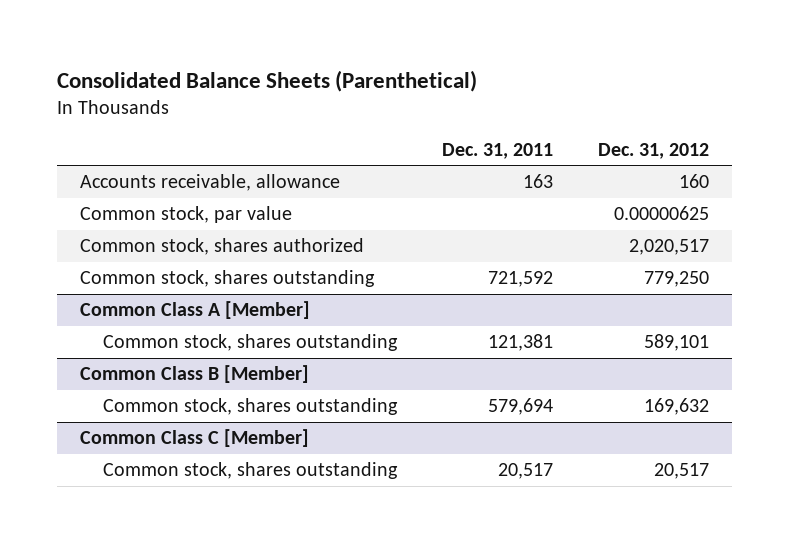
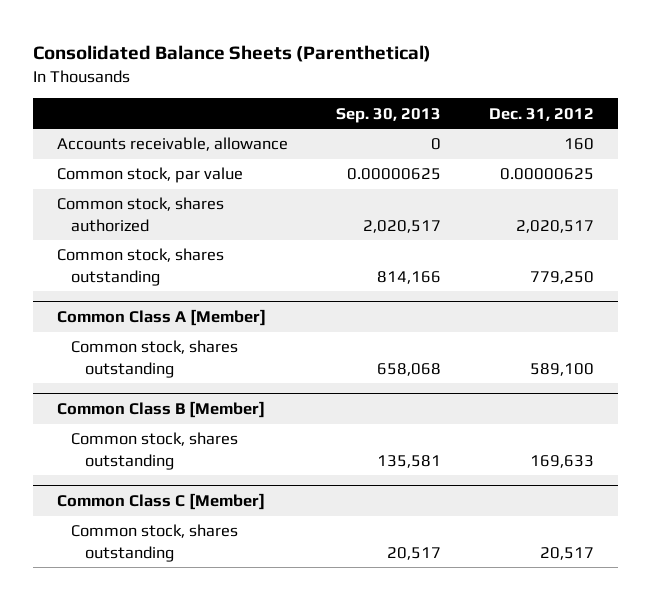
[442,142,554,159] Dec. 31, 2011 -> none
none -> [335,107,441,123] Sep. 30, 2013
[644,334,710,352] 589,101 -> [529,362,594,376] 589,100
[644,398,710,416] 169,632 -> [529,454,594,468] 169,633

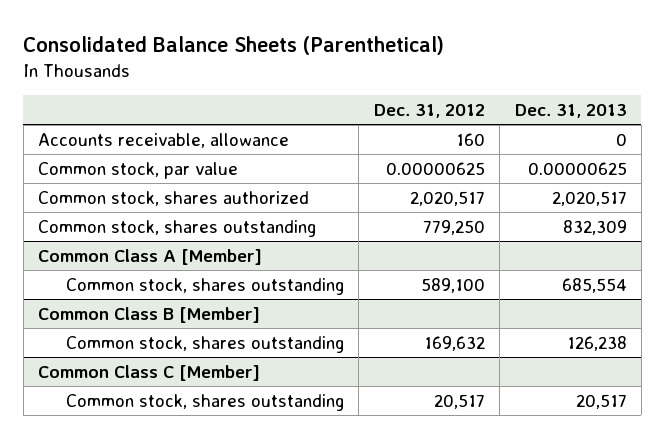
[335,107,441,123] Sep. 30, 2013 -> none
none -> [514,103,627,118] Dec. 31, 2013
[529,454,594,468] 169,633 -> [423,335,485,351] 169,632

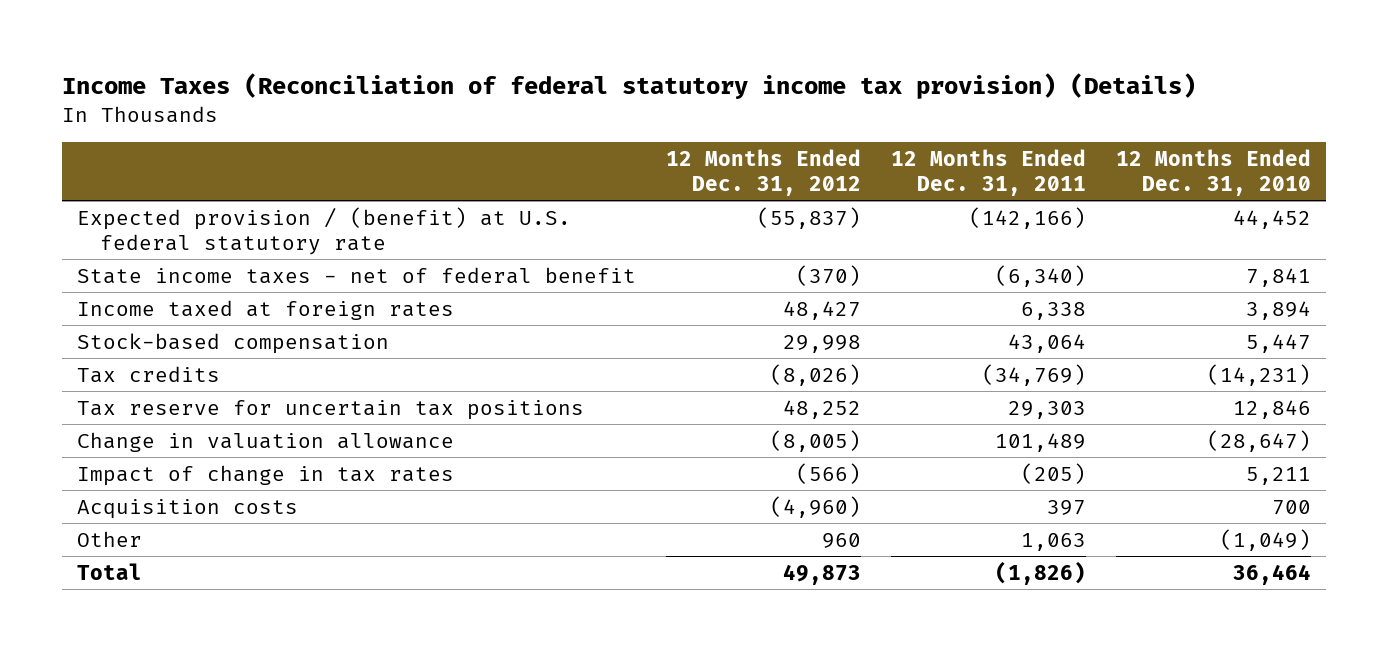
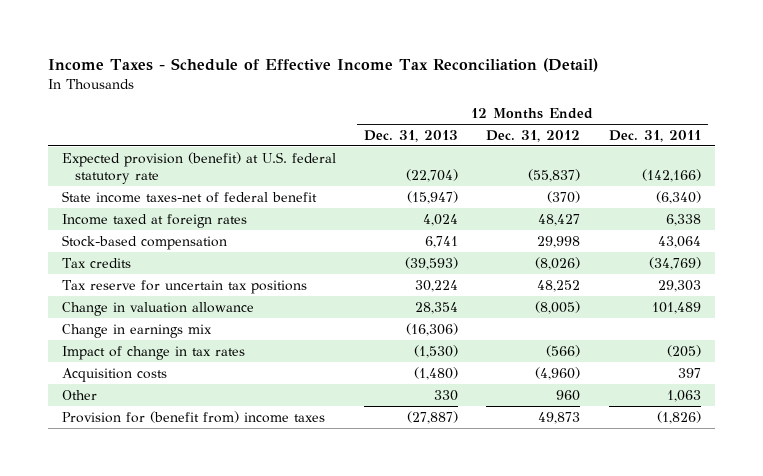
[62,72,1197,99] Income Taxes (Reconciliation of federal statutory income tax provision) (Details) -> [48,57,599,72] Income Taxes - Schedule of Effective Income Tax Reconciliation (Detail)
[1115,148,1311,196] 12 Months Ended Dec. 31, 2010 -> none
none -> [364,129,459,142] Dec. 31, 2013
[77,206,572,255] Expected provision / (benefit) at U.S. federal statutory rate -> [62,151,337,184] Expected provision (benefit) at U.S. federal statutory rate
[77,266,637,284] State income taxes - net of federal benefit -> [62,190,318,203] State income taxes-net of federal benefit
none -> [62,323,213,338] Change in earnings mix
[77,562,143,580] Total -> [62,410,326,423] Provision for (benefit from) income taxes

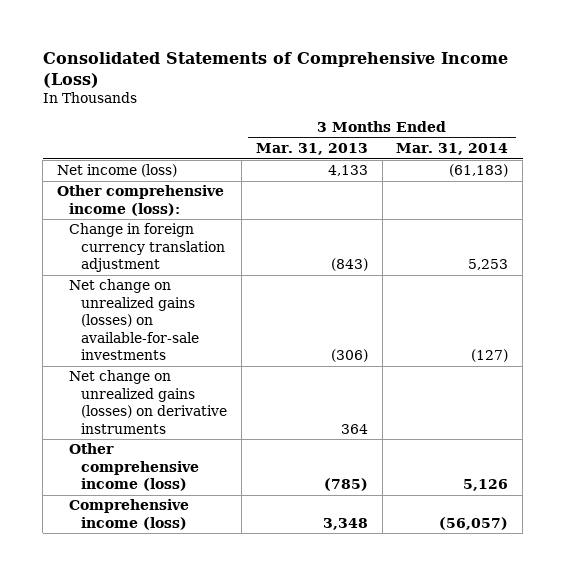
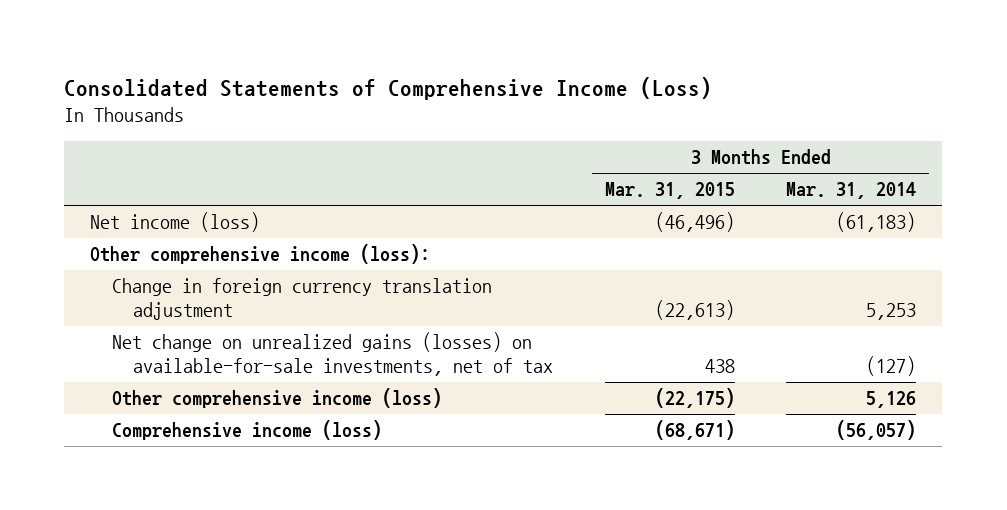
[255,143,368,156] Mar. 31, 2013 -> none
none -> [604,182,735,200] Mar. 31, 2015
[68,370,227,434] Net change on unrealized gains (losses) on derivative instruments -> none
[68,279,199,361] Net change on unrealized gains (losses) on available-for-sale investments -> [111,332,554,376] Net change on unrealized gains (losses) on available-for-sale investments, net of tax

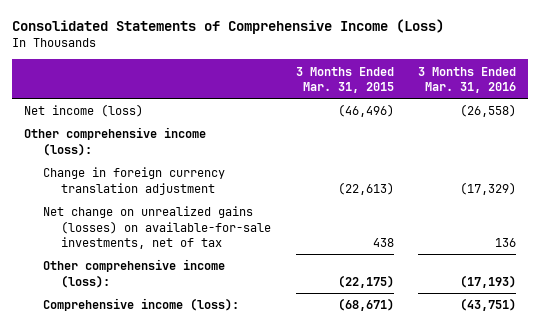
[786,182,917,200] Mar. 31, 2014 -> none
none -> [418,66,517,94] 3 Months Ended Mar. 31, 2016
[111,388,442,409] Other comprehensive income (loss) -> [42,259,225,288] Other comprehensive income (loss):
[111,420,382,441] Comprehensive income (loss) -> [42,298,239,312] Comprehensive income (loss):

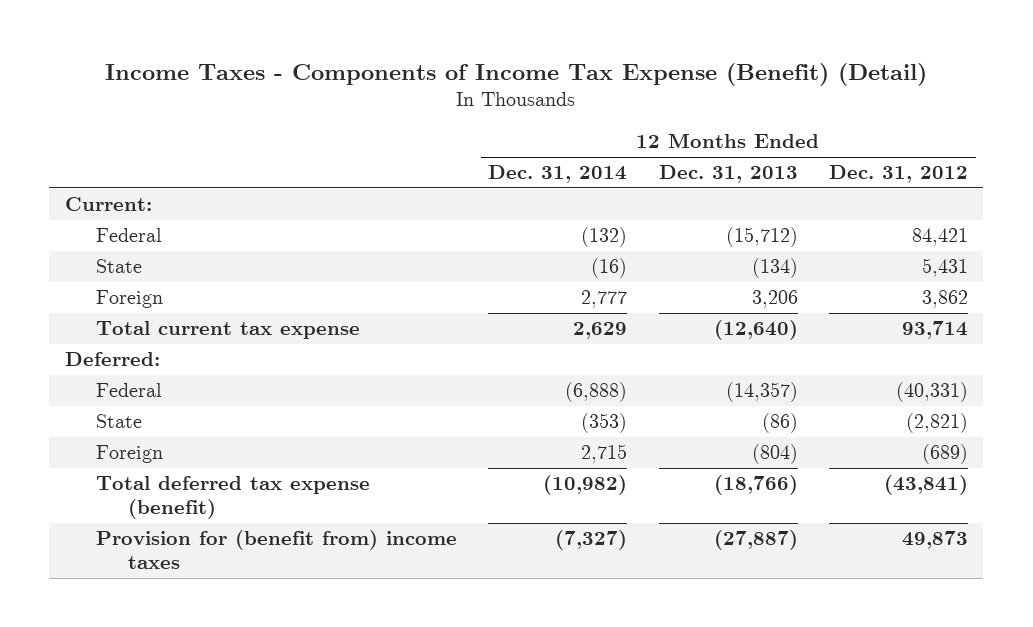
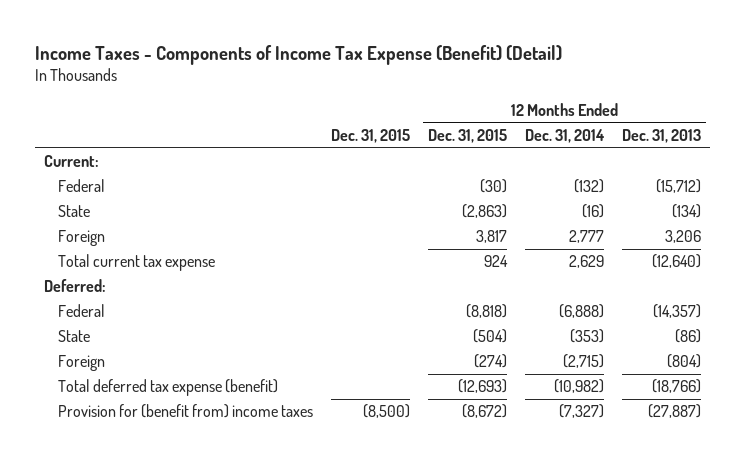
[828,165,968,184] Dec. 31, 2012 -> none
none -> [330,128,410,143] Dec. 31, 2015
none -> [427,128,507,143] Dec. 31, 2015
[581,444,628,464] 2,715 -> [563,354,605,369] (2,715)

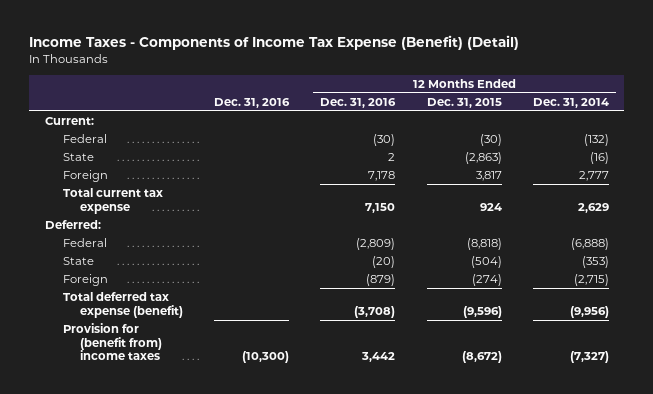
[330,128,410,143] Dec. 31, 2015 -> none
[622,128,702,143] Dec. 31, 2013 -> none
none -> [214,97,291,108] Dec. 31, 2016
none -> [320,97,397,108] Dec. 31, 2016
[457,379,507,394] (12,693) -> [462,305,502,318] (9,596)
[554,379,605,394] (10,982) -> [569,305,609,318] (9,956)

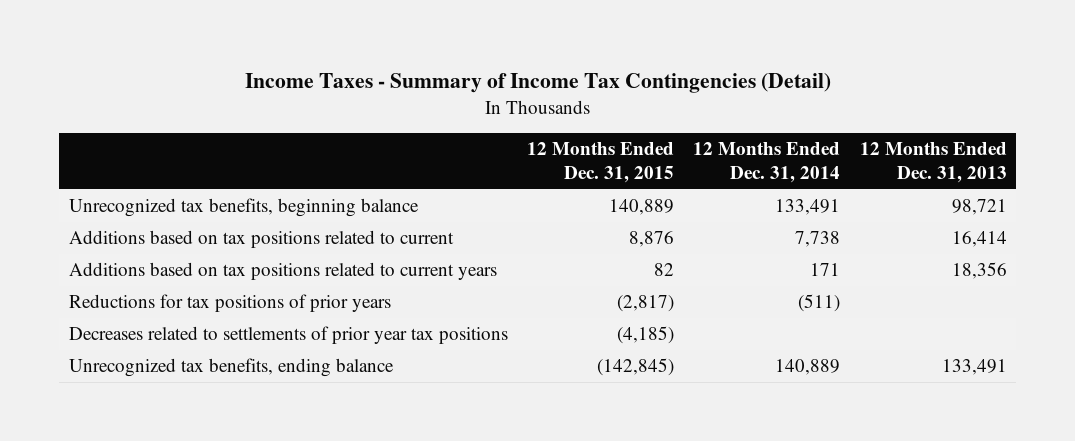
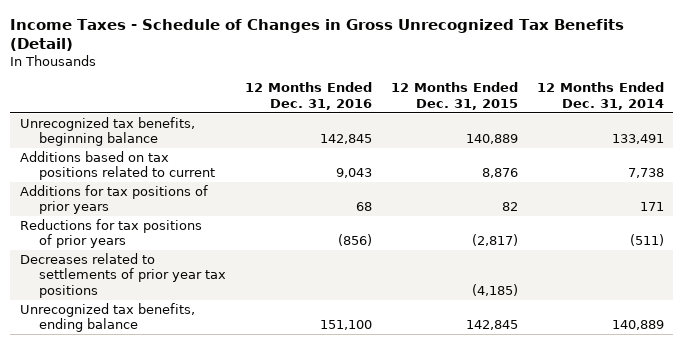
[244,73,831,94] Income Taxes - Summary of Income Tax Contingencies (Detail) -> [10,18,625,52] Income Taxes - Schedule of Changes in Gross Unrecognized Tax Benefits (Detail)
[859,142,1007,184] 12 Months Ended Dec. 31, 2013 -> none
none -> [244,82,372,110] 12 Months Ended Dec. 31, 2016
[68,262,497,281] Additions based on tax positions related to current years -> [19,185,208,215] Additions for tax positions of prior years
[597,358,675,377] (142,845) -> [465,320,518,331] 142,845

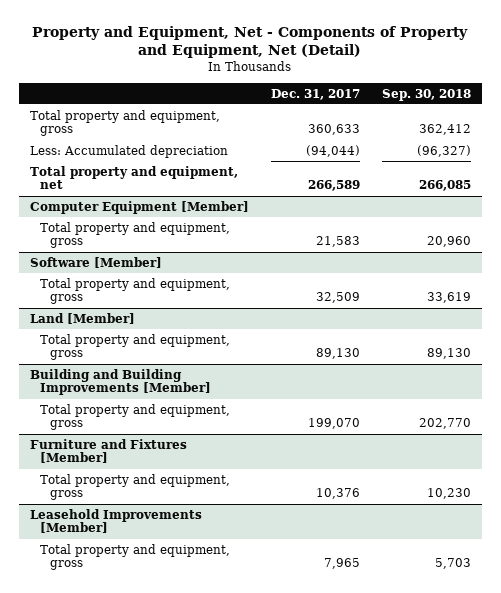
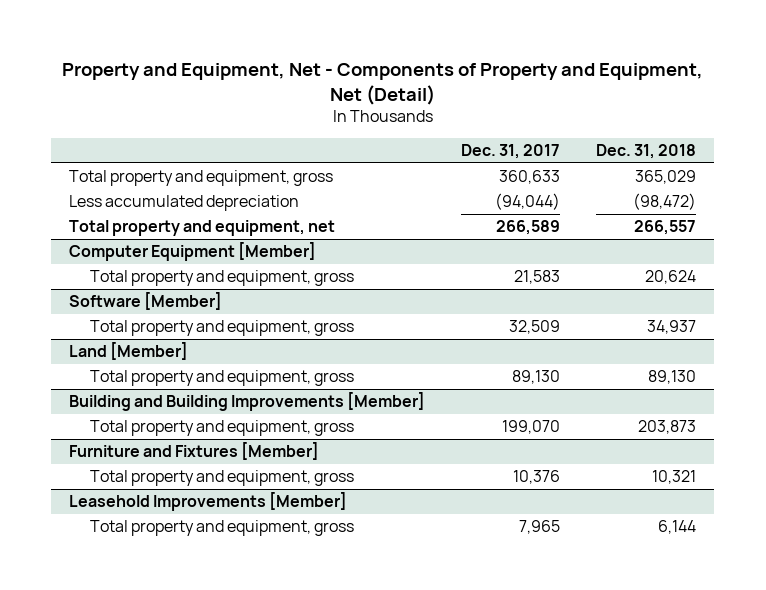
[382,88,472,101] Sep. 30, 2018 -> none
none -> [596,144,697,160] Dec. 31, 2018
[29,144,228,158] Less: Accumulated depreciation -> [69,195,300,212] Less accumulated depreciation

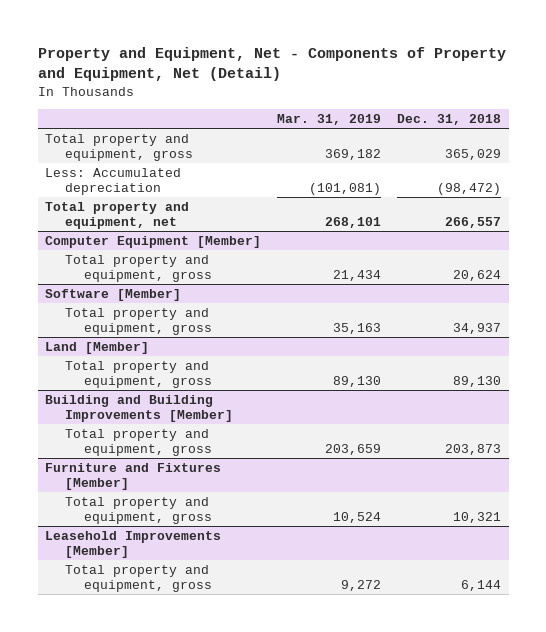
[461,144,561,160] Dec. 31, 2017 -> none
none -> [277,113,382,125] Mar. 31, 2019
[69,195,300,212] Less accumulated depreciation -> [45,167,182,195] Less: Accumulated depreciation

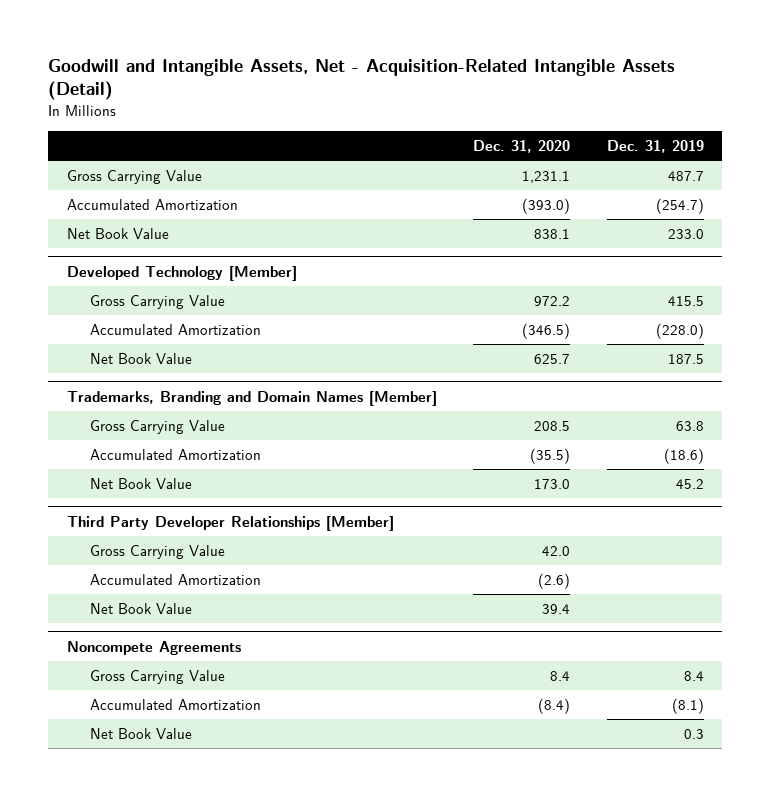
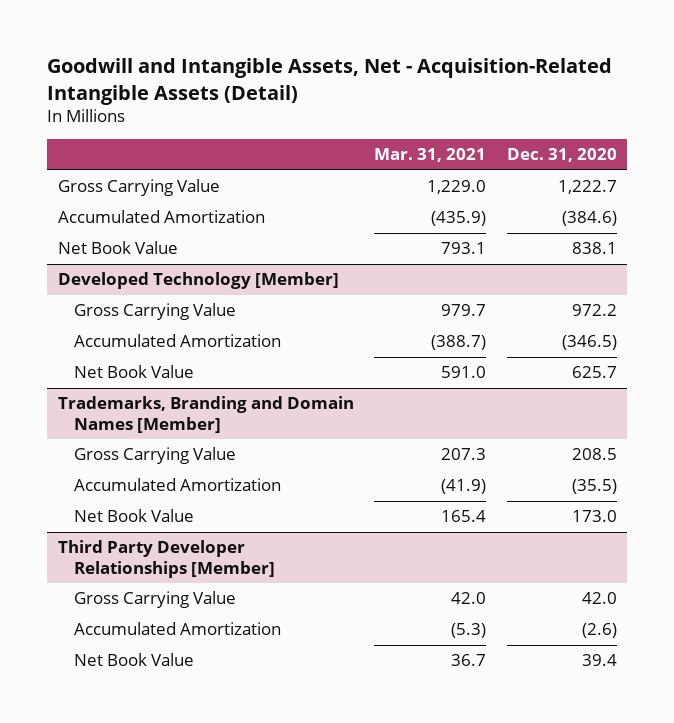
[606,139,704,153] Dec. 31, 2019 -> none
none -> [374,148,487,163] Mar. 31, 2021
[522,170,571,183] 1,231.1 -> [557,180,617,195] 1,222.7
[522,197,571,214] (393.0) -> [561,211,617,227] (384.6)
[66,640,241,655] Noncompete Agreements -> none
[90,669,226,684] Gross Carrying Value -> none
[90,698,262,710] Accumulated Amortization -> none
[90,727,193,739] Net Book Value -> none

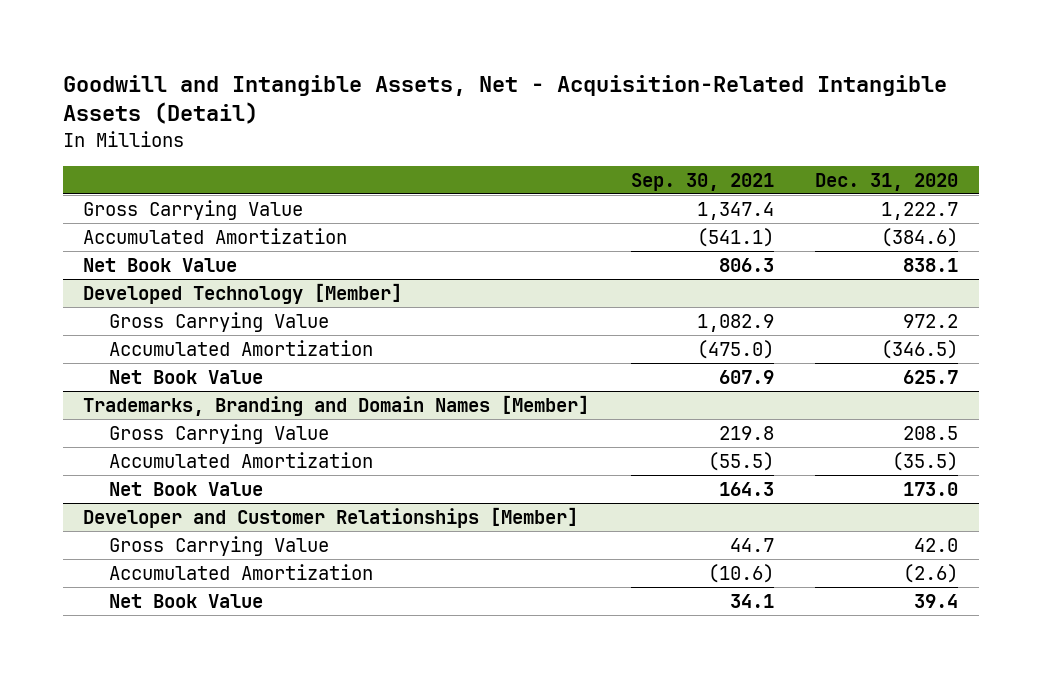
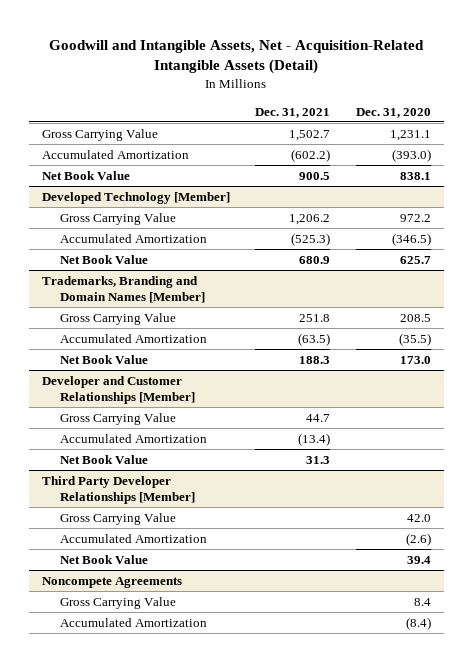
[630,172,774,191] Sep. 30, 2021 -> none
none -> [255,107,331,118] Dec. 31, 2021
[880,201,958,220] 1,222.7 -> [389,129,431,141] 1,231.1
[880,227,958,247] (384.6) -> [391,148,431,162] (393.0)
none -> [59,412,176,425] Gross Carrying Value
none -> [59,433,207,443] Accumulated Amortization
none -> [59,454,148,464] Net Book Value
none -> [41,475,195,504] Third Party Developer Relationships [Member]
none -> [41,576,182,588] Noncompete Agreements
none -> [59,596,176,609] Gross Carrying Value
none -> [59,617,207,627] Accumulated Amortization

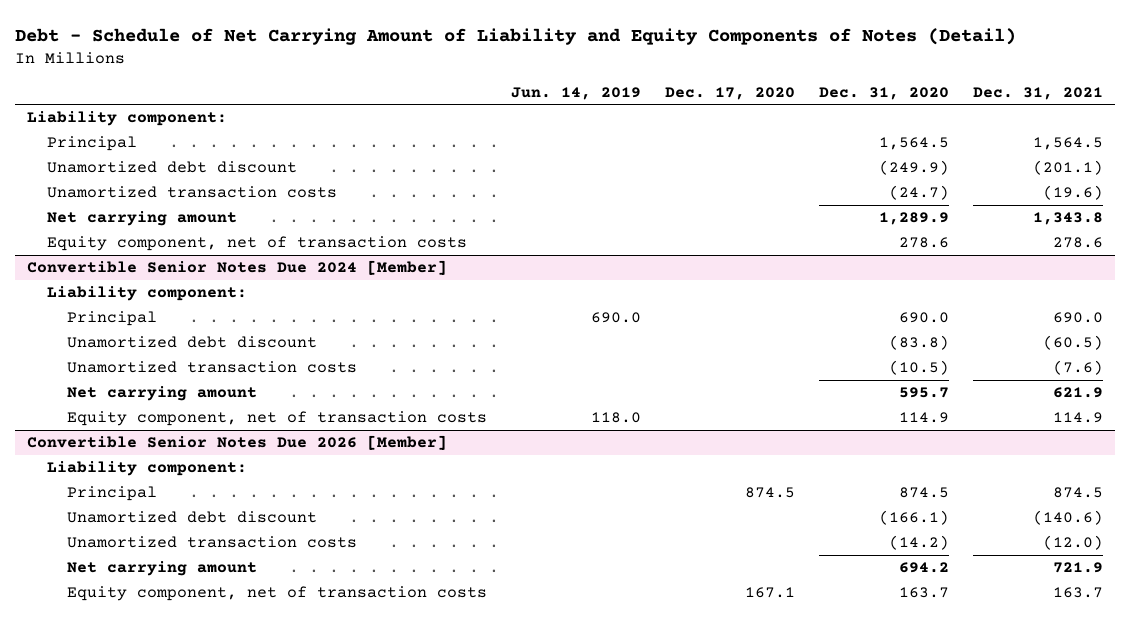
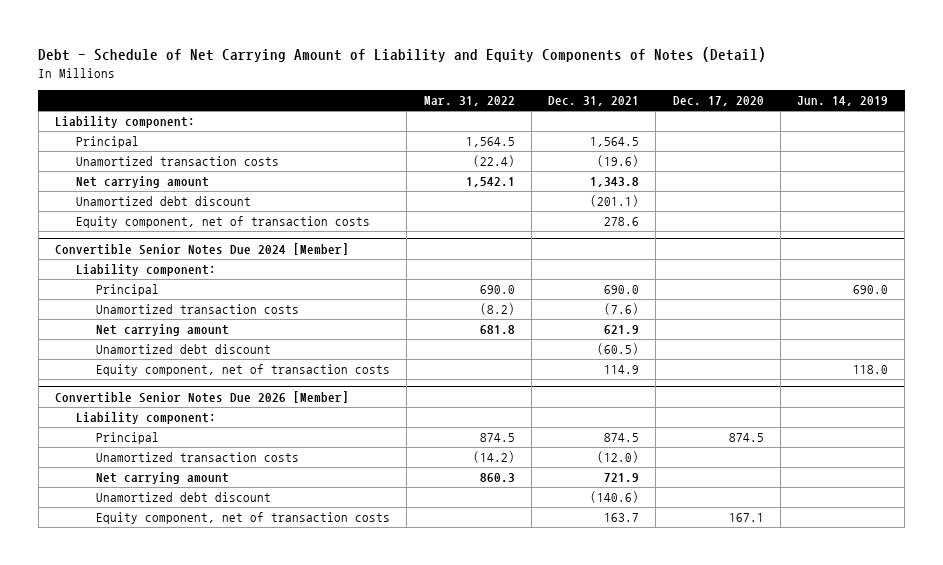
[818,86,949,100] Dec. 31, 2020 -> none
none -> [423,96,515,107] Mar. 31, 2022
[46,161,297,174] Unamortized debt discount -> [75,196,251,207] Unamortized debt discount
[66,336,317,349] Unamortized debt discount -> [96,344,272,355] Unamortized debt discount
[66,511,317,524] Unamortized debt discount -> [96,492,272,503] Unamortized debt discount

